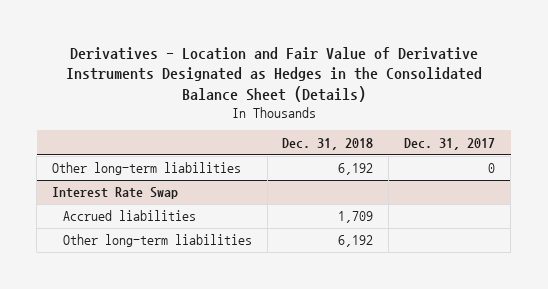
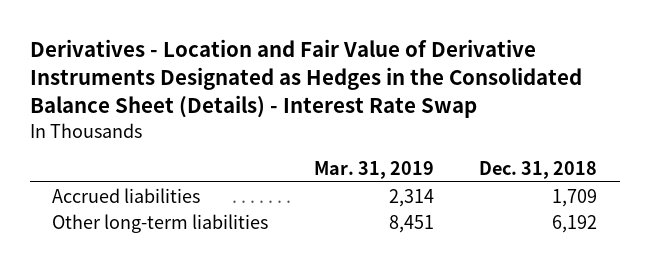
[65,46,482,102] Derivatives - Location and Fair Value of Derivative Instruments Designated as Hedges in the Consolidated Balance Sheet (Details) -> [29,39,582,119] Derivatives - Location and Fair Value of Derivative Instruments Designated as Hedges in the Consolidated Balance Sheet (Details) - Interest Rate Swap
[404,137,496,150] Dec. 31, 2017 -> none
none -> [313,161,434,180] Mar. 31, 2019
[52,162,242,176] Other long-term liabilities -> none
[52,187,179,200] Interest Rate Swap -> none

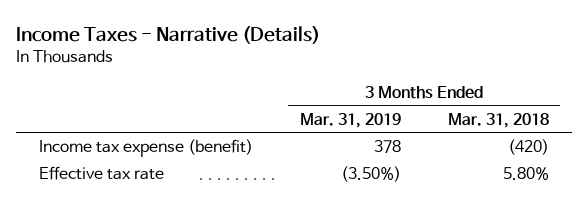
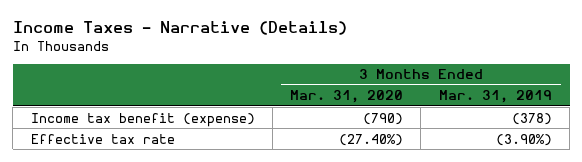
[447,112,549,128] Mar. 31, 2018 -> none
none -> [290,90,404,104] Mar. 31, 2020
[39,139,254,158] Income tax expense (benefit) -> [30,112,255,127] Income tax benefit (expense)
[373,140,401,154] 378 -> [511,112,552,125] (378)
[340,166,401,183] (3.50%) -> [495,133,552,146] (3.90%)

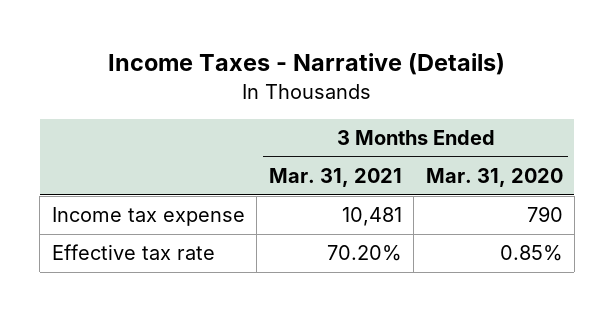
[438,90,552,104] Mar. 31, 2019 -> none
none -> [268,168,402,188] Mar. 31, 2021
[30,112,255,127] Income tax benefit (expense) -> [51,207,245,227] Income tax expense
[363,112,404,125] (790) -> [526,206,563,223] 790
[339,133,404,146] (27.40%) -> [499,245,563,262] 0.85%

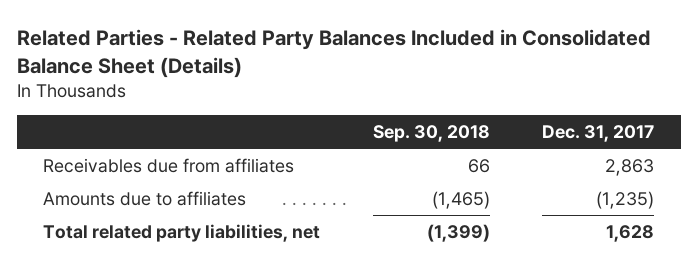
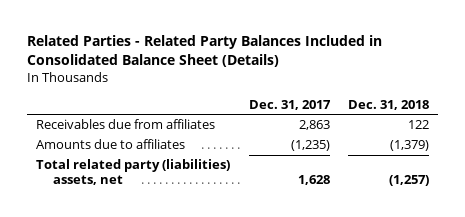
[372,125,490,143] Sep. 30, 2018 -> none
none -> [347,99,429,110] Dec. 31, 2018
[43,224,321,243] Total related party liabilities, net -> [36,159,231,186] Total related party (liabilities) assets, net

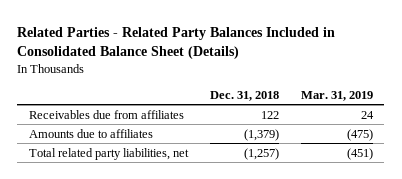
[248,99,331,110] Dec. 31, 2017 -> none
none -> [301,90,374,101] Mar. 31, 2019
[36,159,231,186] Total related party (liabilities) assets, net -> [28,147,189,160] Total related party liabilities, net

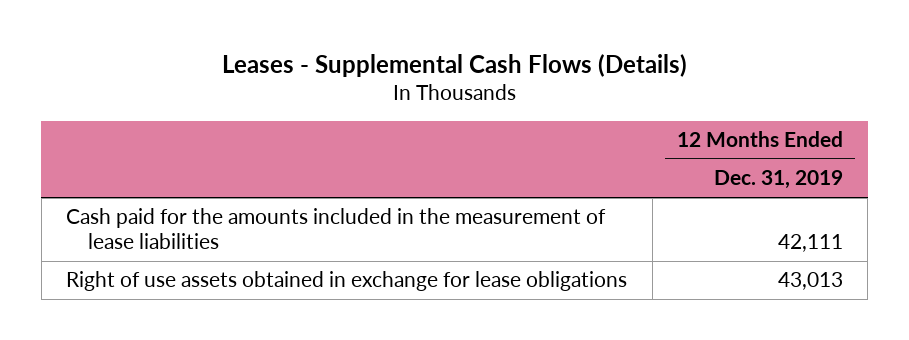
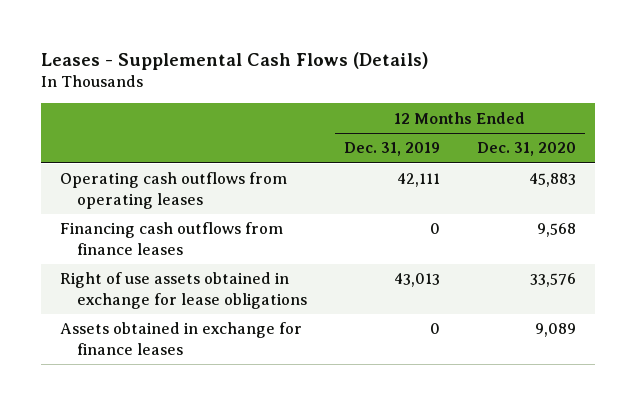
none -> [477,142,577,157] Dec. 31, 2020
[66,208,607,249] Cash paid for the amounts included in the measurement of lease liabilities -> [59,172,287,209] Operating cash outflows from operating leases
none -> [59,222,283,255] Financing cash outflows from finance leases
none -> [59,322,302,355] Assets obtained in exchange for finance leases

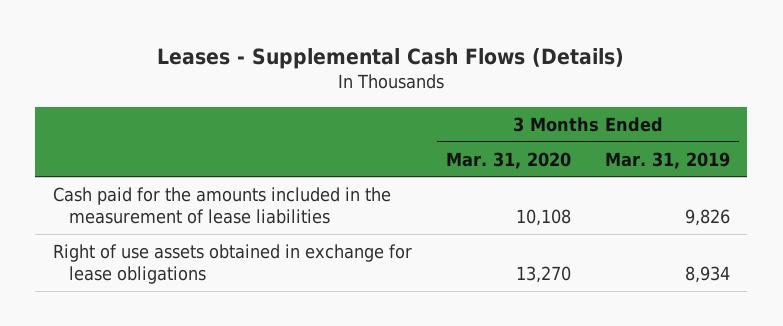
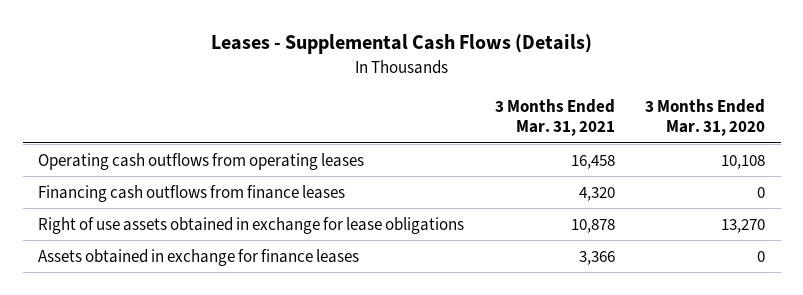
[605,151,731,169] Mar. 31, 2019 -> none
none -> [494,98,615,137] 3 Months Ended Mar. 31, 2021
[52,187,391,225] Cash paid for the amounts included in the measurement of lease liabilities -> [37,152,364,170] Operating cash outflows from operating leases
none -> [37,184,345,202] Financing cash outflows from finance leases
none -> [37,248,359,266] Assets obtained in exchange for finance leases

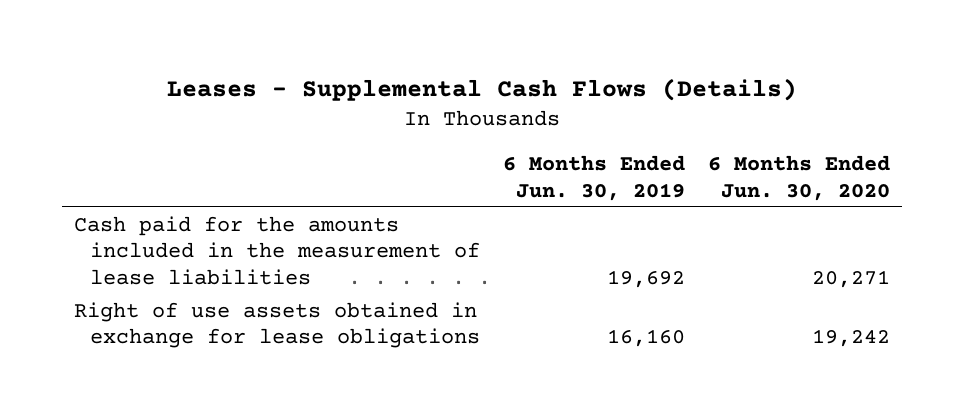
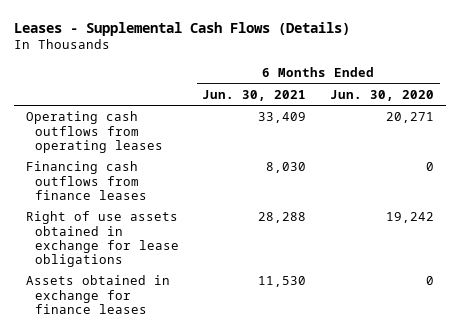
[502,155,685,201] 6 Months Ended Jun. 30, 2019 -> none
none -> [202,89,307,101] Jun. 30, 2021
[73,215,480,285] Cash paid for the amounts included in the measurement of lease liabilities -> [25,111,163,153] Operating cash outflows from operating leases
none -> [25,161,147,200] Financing cash outflows from finance leases
none -> [25,275,170,314] Assets obtained in exchange for finance leases

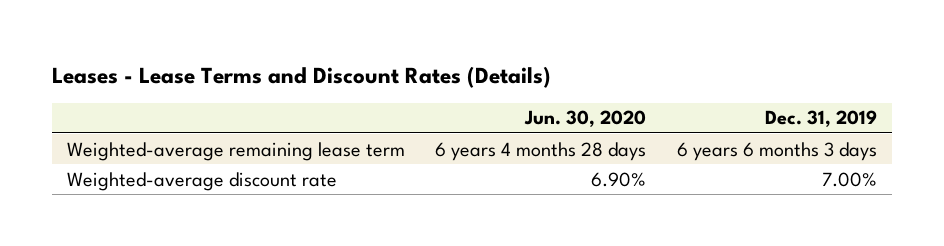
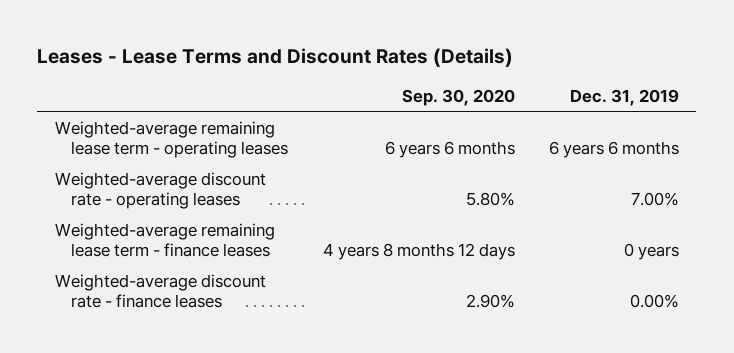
[524,110,647,128] Jun. 30, 2020 -> none
none -> [401,88,515,106] Sep. 30, 2020
[66,141,405,161] Weighted-average remaining lease term -> [54,120,289,158] Weighted-average remaining lease term - operating leases
[676,141,877,161] 6 years 6 months 3 days -> [549,140,680,158] 6 years 6 months
[66,171,337,191] Weighted-average discount rate -> [54,171,266,209] Weighted-average discount rate - operating leases
none -> [54,222,275,257] Weighted-average remaining lease term - finance leases
none -> [54,273,266,308] Weighted-average discount rate - finance leases

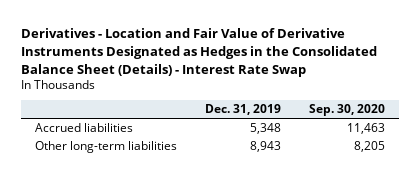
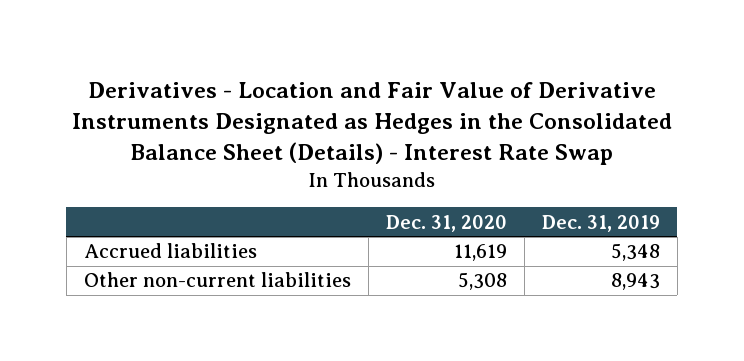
[308,104,385,117] Sep. 30, 2020 -> none
none -> [385,214,507,232] Dec. 31, 2020
[34,141,177,154] Other long-term liabilities -> [83,272,351,288] Other non-current liabilities

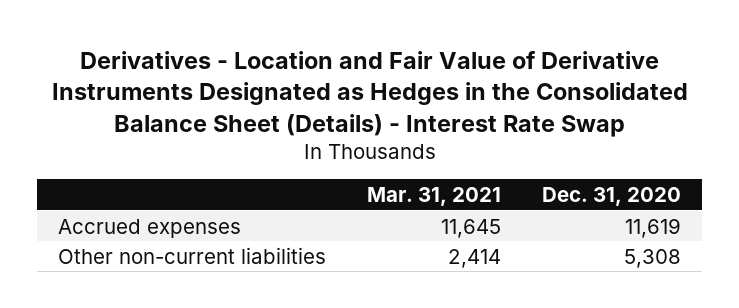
[541,214,660,232] Dec. 31, 2019 -> none
none -> [367,186,502,206] Mar. 31, 2021
[83,243,257,259] Accrued liabilities -> [57,218,241,238] Accrued expenses

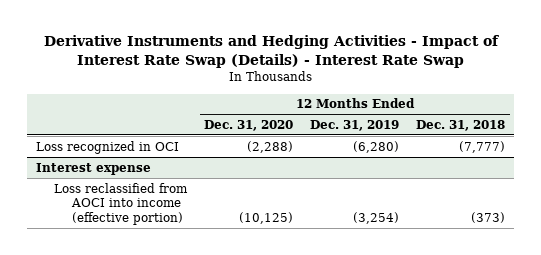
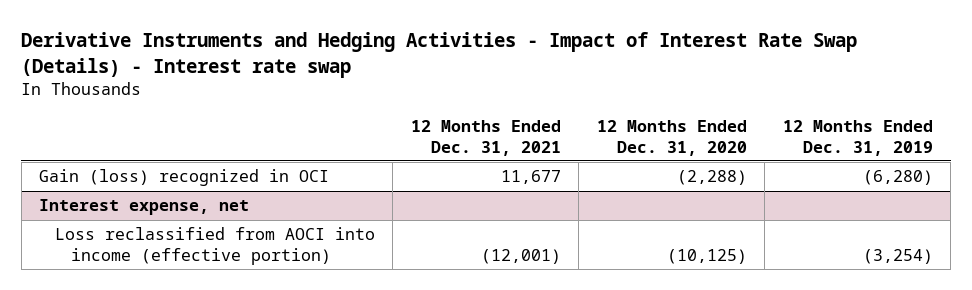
[43,34,499,68] Derivative Instruments and Hedging Activities - Impact of Interest Rate Swap (Details) - Interest Rate Swap -> [21,31,858,78] Derivative Instruments and Hedging Activities - Impact of Interest Rate Swap (Details) - Interest rate swap
[416,119,506,131] Dec. 31, 2018 -> none
none -> [410,119,561,156] 12 Months Ended Dec. 31, 2021
[35,140,179,154] Loss recognized in OCI -> [39,169,330,187] Gain (loss) recognized in OCI
[35,162,151,175] Interest expense -> [39,199,250,216] Interest expense, net

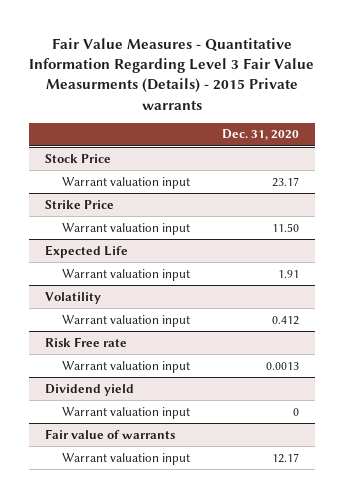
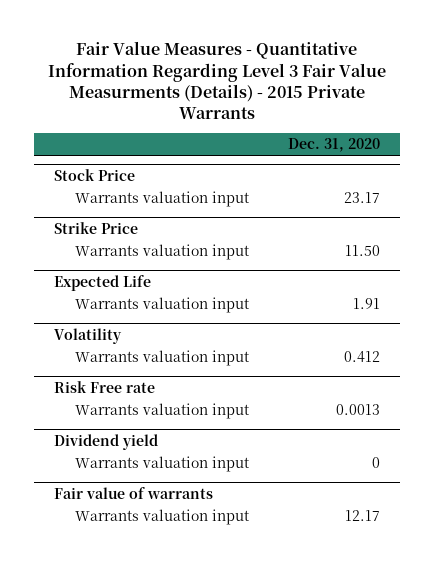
[28,37,314,110] Fair Value Measures - Quantitative Information Regarding Level 3 Fair Value Measurments (Details) - 2015 Private warrants -> [48,41,387,120] Fair Value Measures - Quantitative Information Regarding Level 3 Fair Value Measurments (Details) - 2015 Private Warrants
[62,176,191,189] Warrant valuation input -> [74,190,249,207] Warrants valuation input
[62,222,191,235] Warrant valuation input -> [74,243,249,260] Warrants valuation input
[62,268,191,281] Warrant valuation input -> [74,296,249,313] Warrants valuation input
[62,314,191,327] Warrant valuation input -> [74,349,249,366] Warrants valuation input
[62,360,191,373] Warrant valuation input -> [74,402,249,419] Warrants valuation input
[62,406,191,419] Warrant valuation input -> [74,455,249,472] Warrants valuation input
[62,452,191,465] Warrant valuation input -> [74,508,249,525] Warrants valuation input

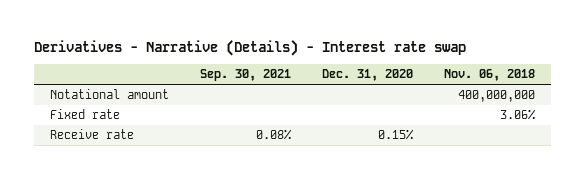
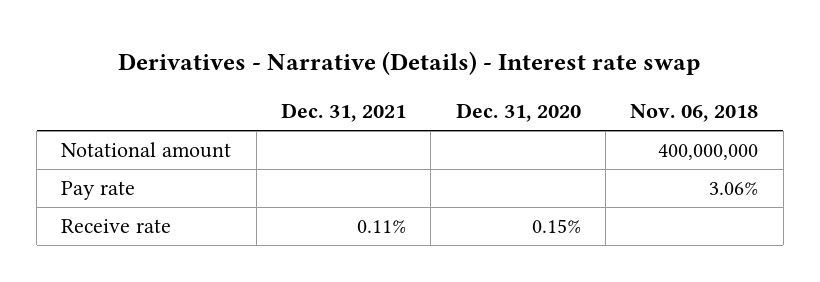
[199,69,291,82] Sep. 30, 2021 -> none
none -> [281,103,407,123] Dec. 31, 2021
[49,109,120,120] Fixed rate -> [61,181,136,201] Pay rate

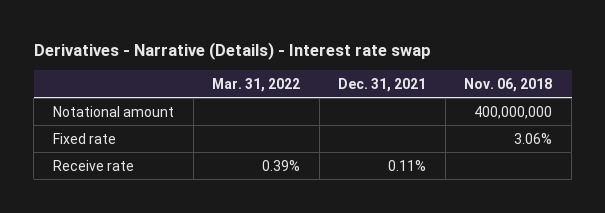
[455,103,581,123] Dec. 31, 2020 -> none
none -> [212,77,301,92] Mar. 31, 2022
[61,181,136,201] Pay rate -> [52,132,116,144] Fixed rate

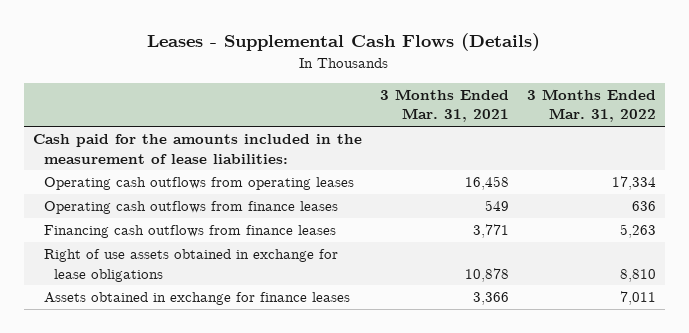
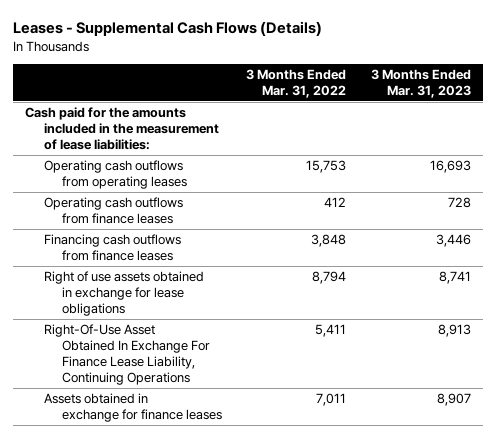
[379,88,509,123] 3 Months Ended Mar. 31, 2021 -> none
none -> [370,69,471,98] 3 Months Ended Mar. 31, 2023
[611,176,656,191] 17,334 -> [306,160,347,174] 15,753
[631,201,656,212] 636 -> [324,197,347,208] 412
[619,224,656,239] 5,263 -> [311,234,347,248] 3,848
[619,268,656,282] 8,810 -> [312,271,347,285] 8,794
none -> [43,324,210,385] Right-Of-Use Asset Obtained In Exchange For Finance Lease Liability, Continuing Operations

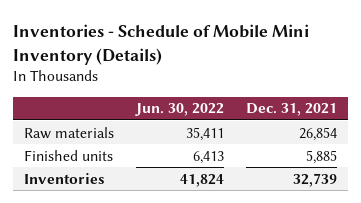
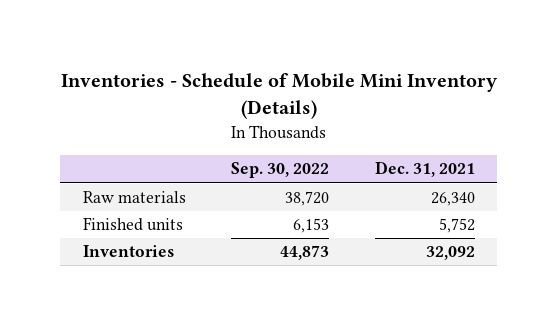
[135,103,225,117] Jun. 30, 2022 -> none
none -> [231,162,330,179] Sep. 30, 2022
[299,126,338,141] 26,854 -> [430,192,475,207] 26,340
[306,149,338,164] 5,885 -> [438,218,475,234] 5,752
[293,172,338,187] 32,739 -> [425,246,475,261] 32,092

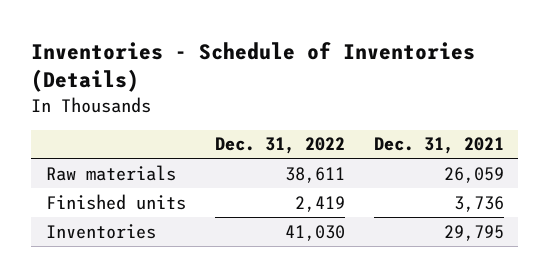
[60,73,498,120] Inventories - Schedule of Mobile Mini Inventory (Details) -> [30,42,475,93] Inventories - Schedule of Inventories (Details)
[231,162,330,179] Sep. 30, 2022 -> none
none -> [214,137,345,155] Dec. 31, 2022
[430,192,475,207] 26,340 -> [443,166,504,183] 26,059
[438,218,475,234] 5,752 -> [453,195,504,212] 3,736
[425,246,475,261] 32,092 -> [443,224,504,241] 29,795

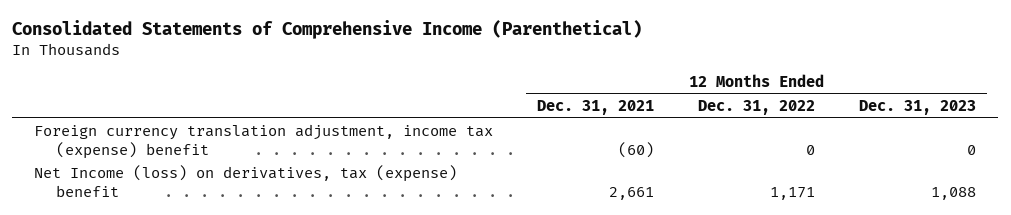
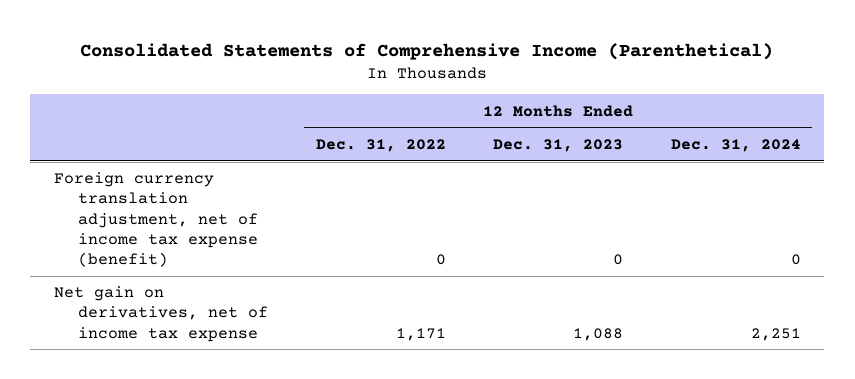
[537,99,655,115] Dec. 31, 2021 -> none
none -> [670,138,801,152] Dec. 31, 2024
[34,124,494,159] Foreign currency translation adjustment, income tax (expense) benefit -> [54,172,259,267] Foreign currency translation adjustment, net of income tax expense (benefit)
[34,165,458,197] Net Income (loss) on derivatives, tax (expense) benefit -> [54,286,269,342] Net gain on derivatives, net of income tax expense

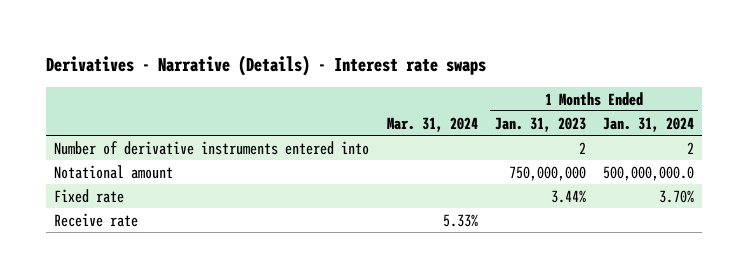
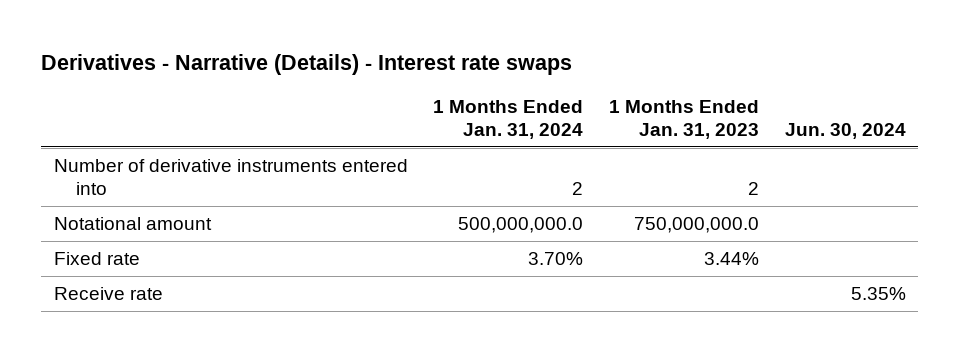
[386,116,478,132] Mar. 31, 2024 -> none
none -> [784,123,906,140] Jun. 30, 2024
[508,165,586,181] 750,000,000 -> [633,216,759,233] 750,000,000.0

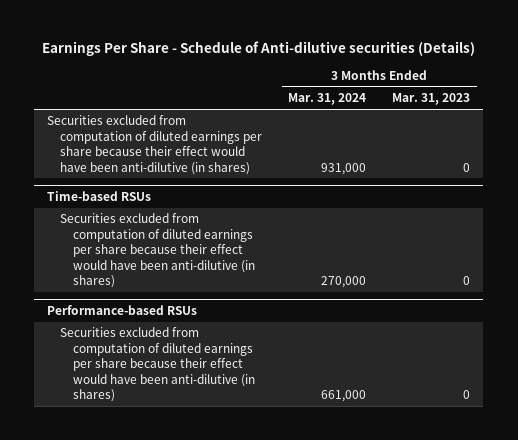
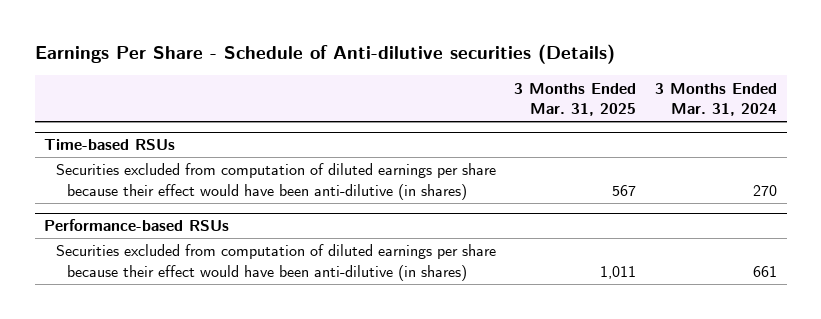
[392,93,471,106] Mar. 31, 2023 -> none
none -> [514,82,637,117] 3 Months Ended Mar. 31, 2025
[47,115,263,175] Securities excluded from computation of diluted earnings per share because their effect would have been anti-dilutive (in shares) -> none
[321,275,367,288] 270,000 -> [753,184,778,196] 270
[321,389,367,402] 661,000 -> [753,265,778,277] 661

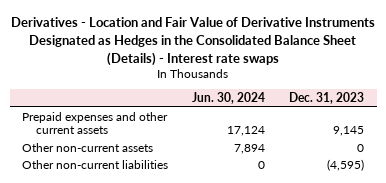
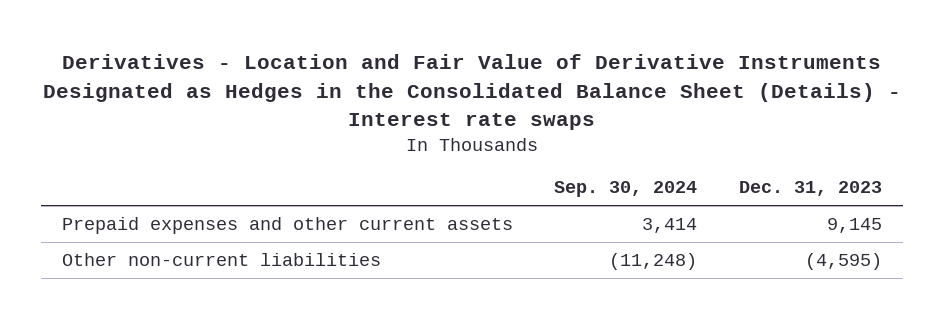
[192,91,266,104] Jun. 30, 2024 -> none
none -> [554,181,698,198] Sep. 30, 2024
[21,142,153,152] Other non-current assets -> none

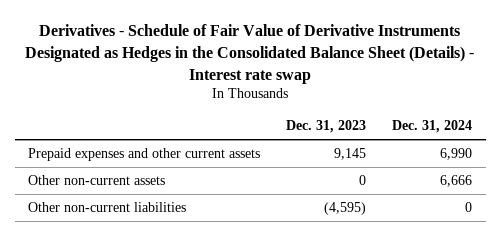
[42,54,901,131] Derivatives - Location and Fair Value of Derivative Instruments Designated as Hedges in the Consolidated Balance Sheet (Details) - Interest rate swaps -> [25,24,475,84] Derivatives - Schedule of Fair Value of Derivative Instruments Designated as Hedges in the Consolidated Balance Sheet (Details) - Interest rate swap
[554,181,698,198] Sep. 30, 2024 -> none
none -> [392,120,473,134] Dec. 31, 2024
none -> [27,175,165,186] Other non-current assets

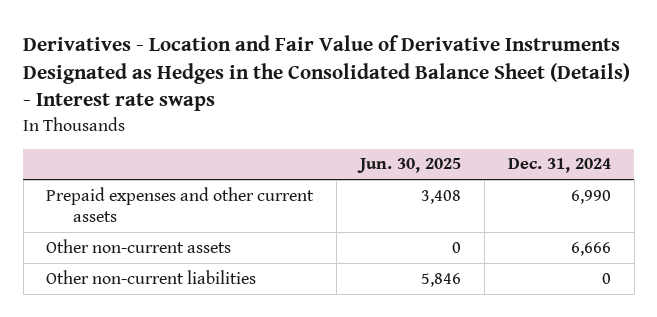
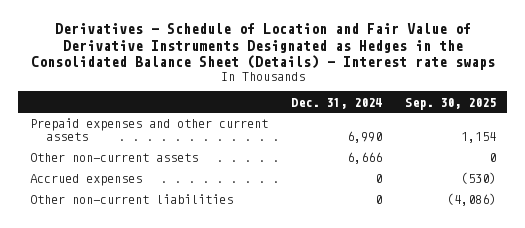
[23,34,631,112] Derivatives - Location and Fair Value of Derivative Instruments Designated as Hedges in the Consolidated Balance Sheet (Details) - Interest rate swaps -> [30,23,495,70] Derivatives - Schedule of Location and Fair Value of Derivative Instruments Designated as Hedges in the Consolidated Balance Sheet (Details) - Interest rate swaps
[357,158,462,174] Jun. 30, 2025 -> none
none -> [404,97,496,110] Sep. 30, 2025
none -> [29,174,142,187] Accrued expenses

